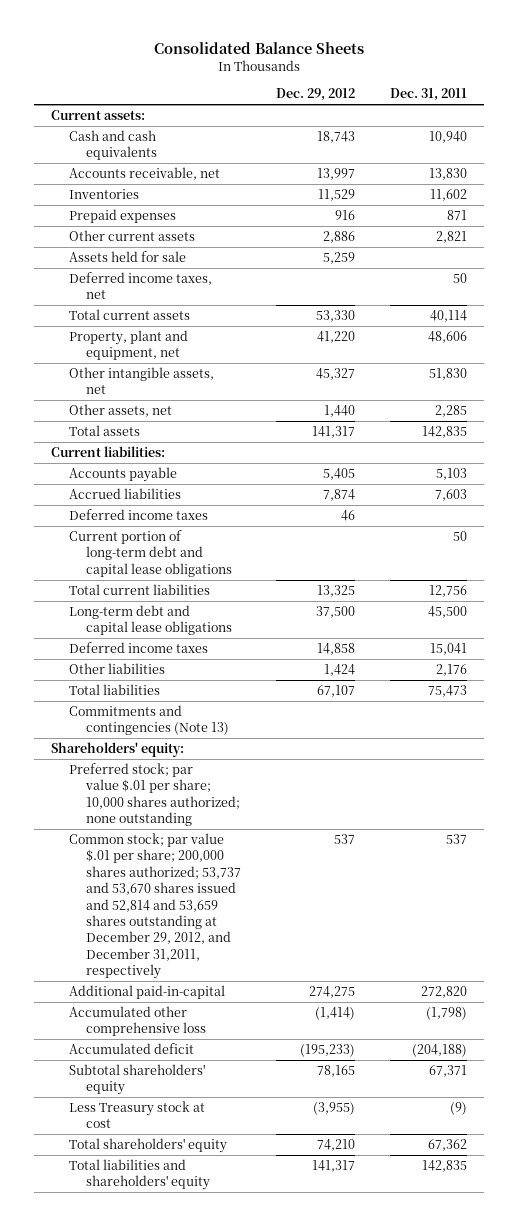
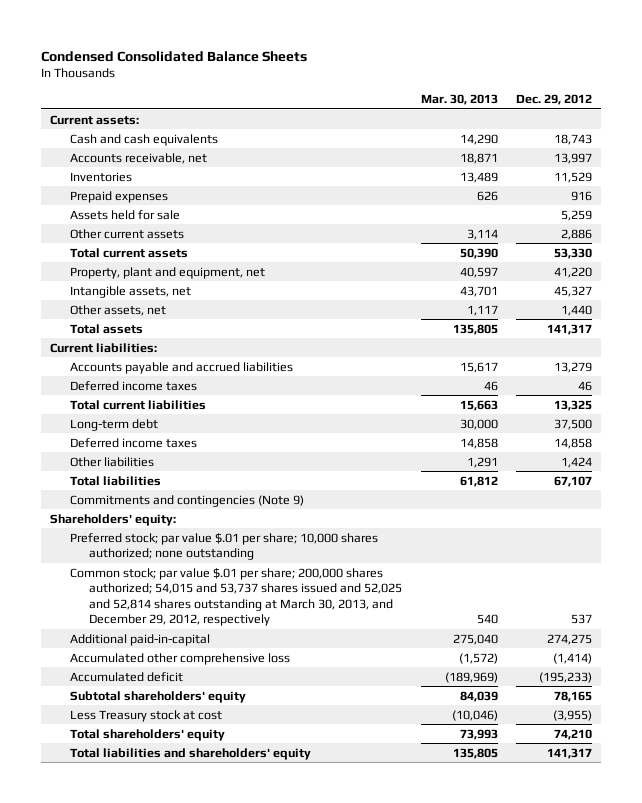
[154,41,365,54] Consolidated Balance Sheets -> [41,50,308,62] Condensed Consolidated Balance Sheets
[389,88,467,102] Dec. 31, 2011 -> none
none -> [420,94,498,106] Mar. 30, 2013
[68,272,212,300] Deferred income taxes, net -> none
[68,230,195,242] Other current assets -> [69,228,184,239] Other current assets
[68,367,214,395] Other intangible assets, net -> [69,285,191,298] Intangible assets, net
[68,467,177,483] Accounts payable -> none
[68,488,181,500] Accrued liabilities -> none
none -> [69,361,293,374] Accounts payable and accrued liabilities
[68,530,232,577] Current portion of long-term debt and capital lease obligations -> none
[68,605,232,636] Long-term debt and capital lease obligations -> [69,418,158,431] Long-term debt
[68,705,229,736] Commitments and contingencies (Note 13) -> [69,494,304,507] Commitments and contingencies (Note 9)
[68,833,241,980] Common stock; par value $.01 per share; 200,000 shares authorized; 53,737 and 53,670 shares issued and 52,814 and 53,659 shares outstanding at December 29, 2012, and December 31,2011, respectively -> [69,567,403,627] Common stock; par value $.01 per share; 200,000 shares authorized; 54,015 and 53,737 shares issued and 52,025 and 52,814 shares outstanding at March 30, 2013, and December 29, 2012, respectively

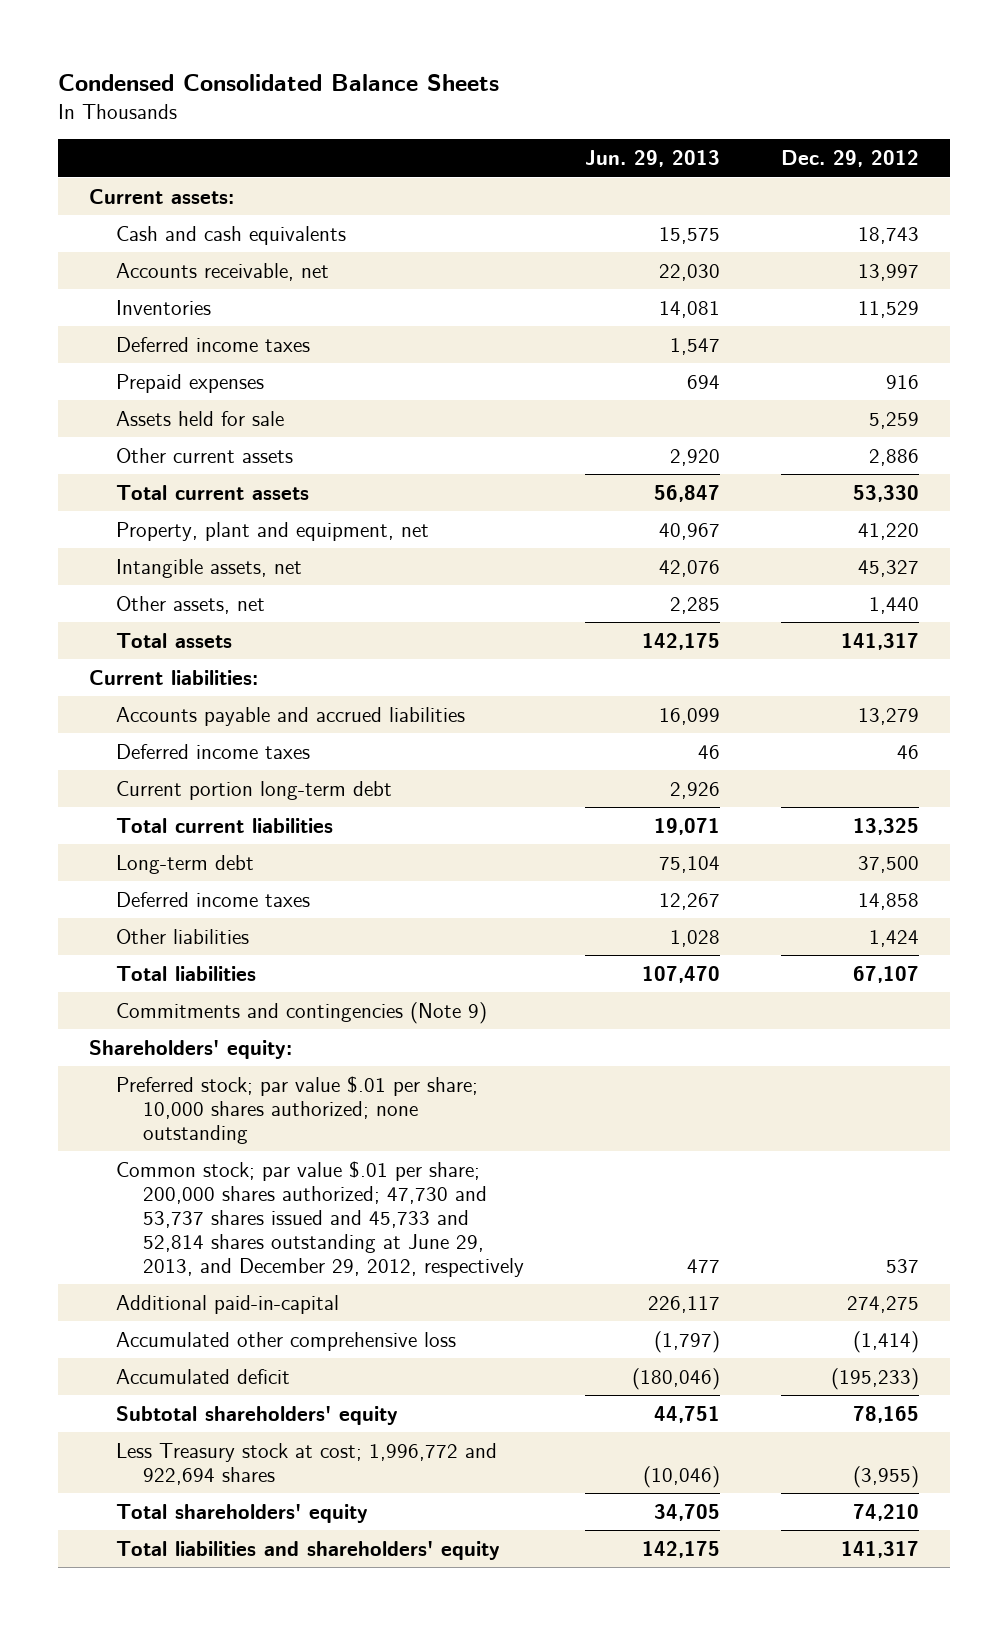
[420,94,498,106] Mar. 30, 2013 -> none
none -> [585,150,721,168] Jun. 29, 2013
none -> [116,336,311,352] Deferred income taxes
none -> [116,780,393,800] Current portion long-term debt
[69,567,403,627] Common stock; par value $.01 per share; 200,000 shares authorized; 54,015 and 53,737 shares issued and 52,025 and 52,814 shares outstanding at March 30, 2013, and December 29, 2012, respectively -> [116,1160,525,1277] Common stock; par value $.01 per share; 200,000 shares authorized; 47,730 and 53,737 shares issued and 45,733 and 52,814 shares outstanding at June 29, 2013, and December 29, 2012, respectively
[69,709,222,722] Less Treasury stock at cost -> [116,1442,498,1485] Less Treasury stock at cost; 1,996,772 and 922,694 shares

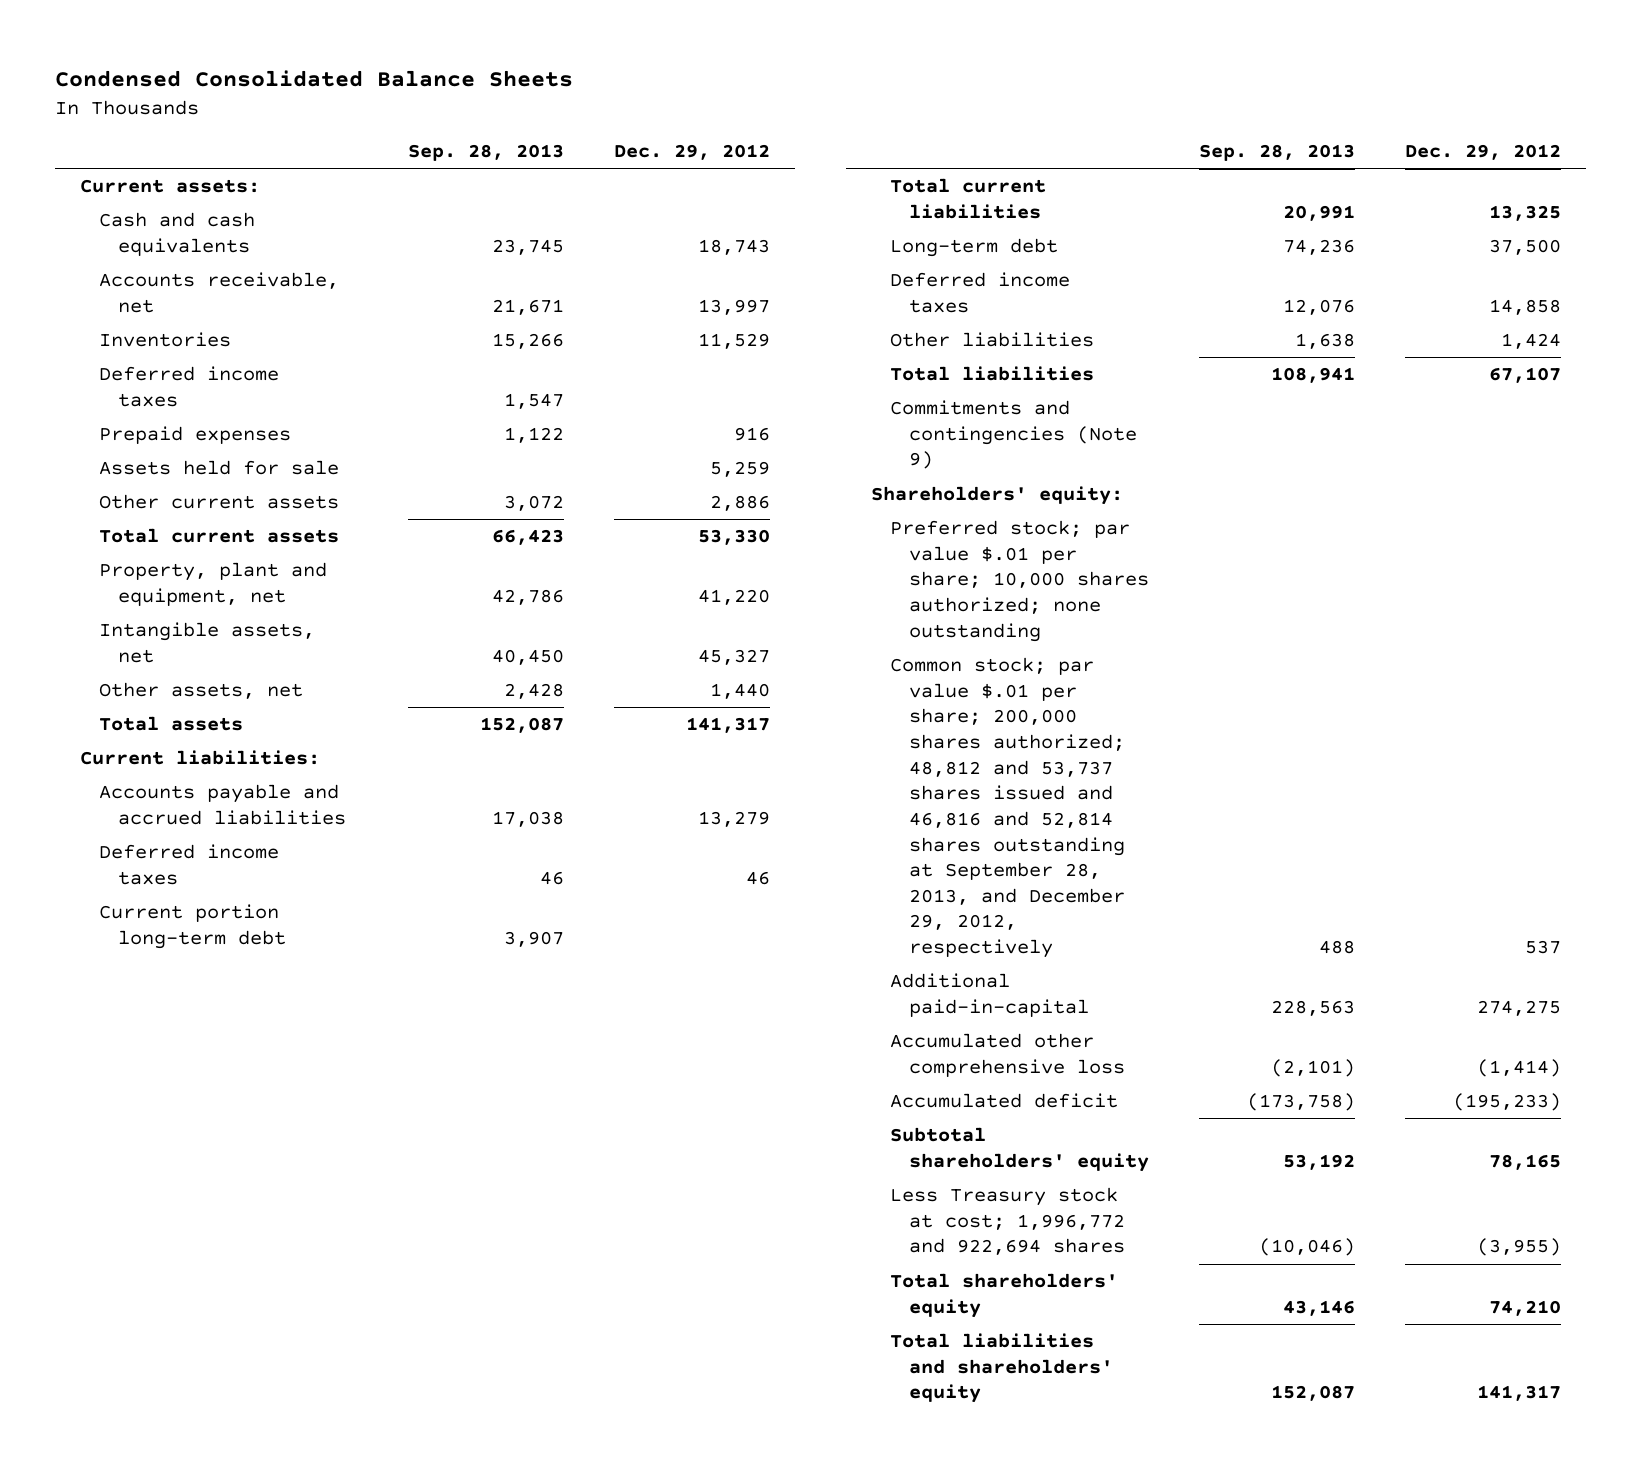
[585,150,721,168] Jun. 29, 2013 -> none
none -> [407,144,564,162] Sep. 28, 2013
[116,1160,525,1277] Common stock; par value $.01 per share; 200,000 shares authorized; 47,730 and 53,737 shares issued and 45,733 and 52,814 shares outstanding at June 29, 2013, and December 29, 2012, respectively -> [889,657,1125,959] Common stock; par value $.01 per share; 200,000 shares authorized; 48,812 and 53,737 shares issued and 46,816 and 52,814 shares outstanding at September 28, 2013, and December 29, 2012, respectively

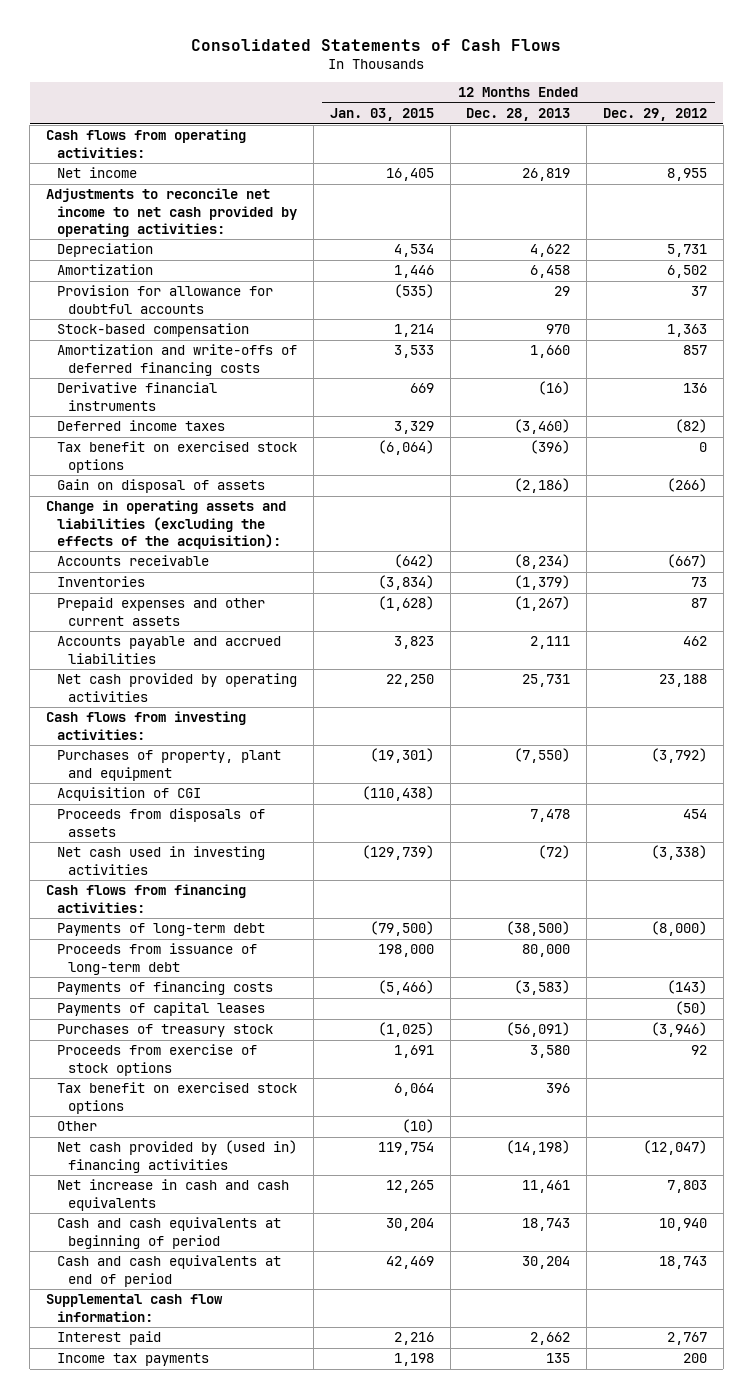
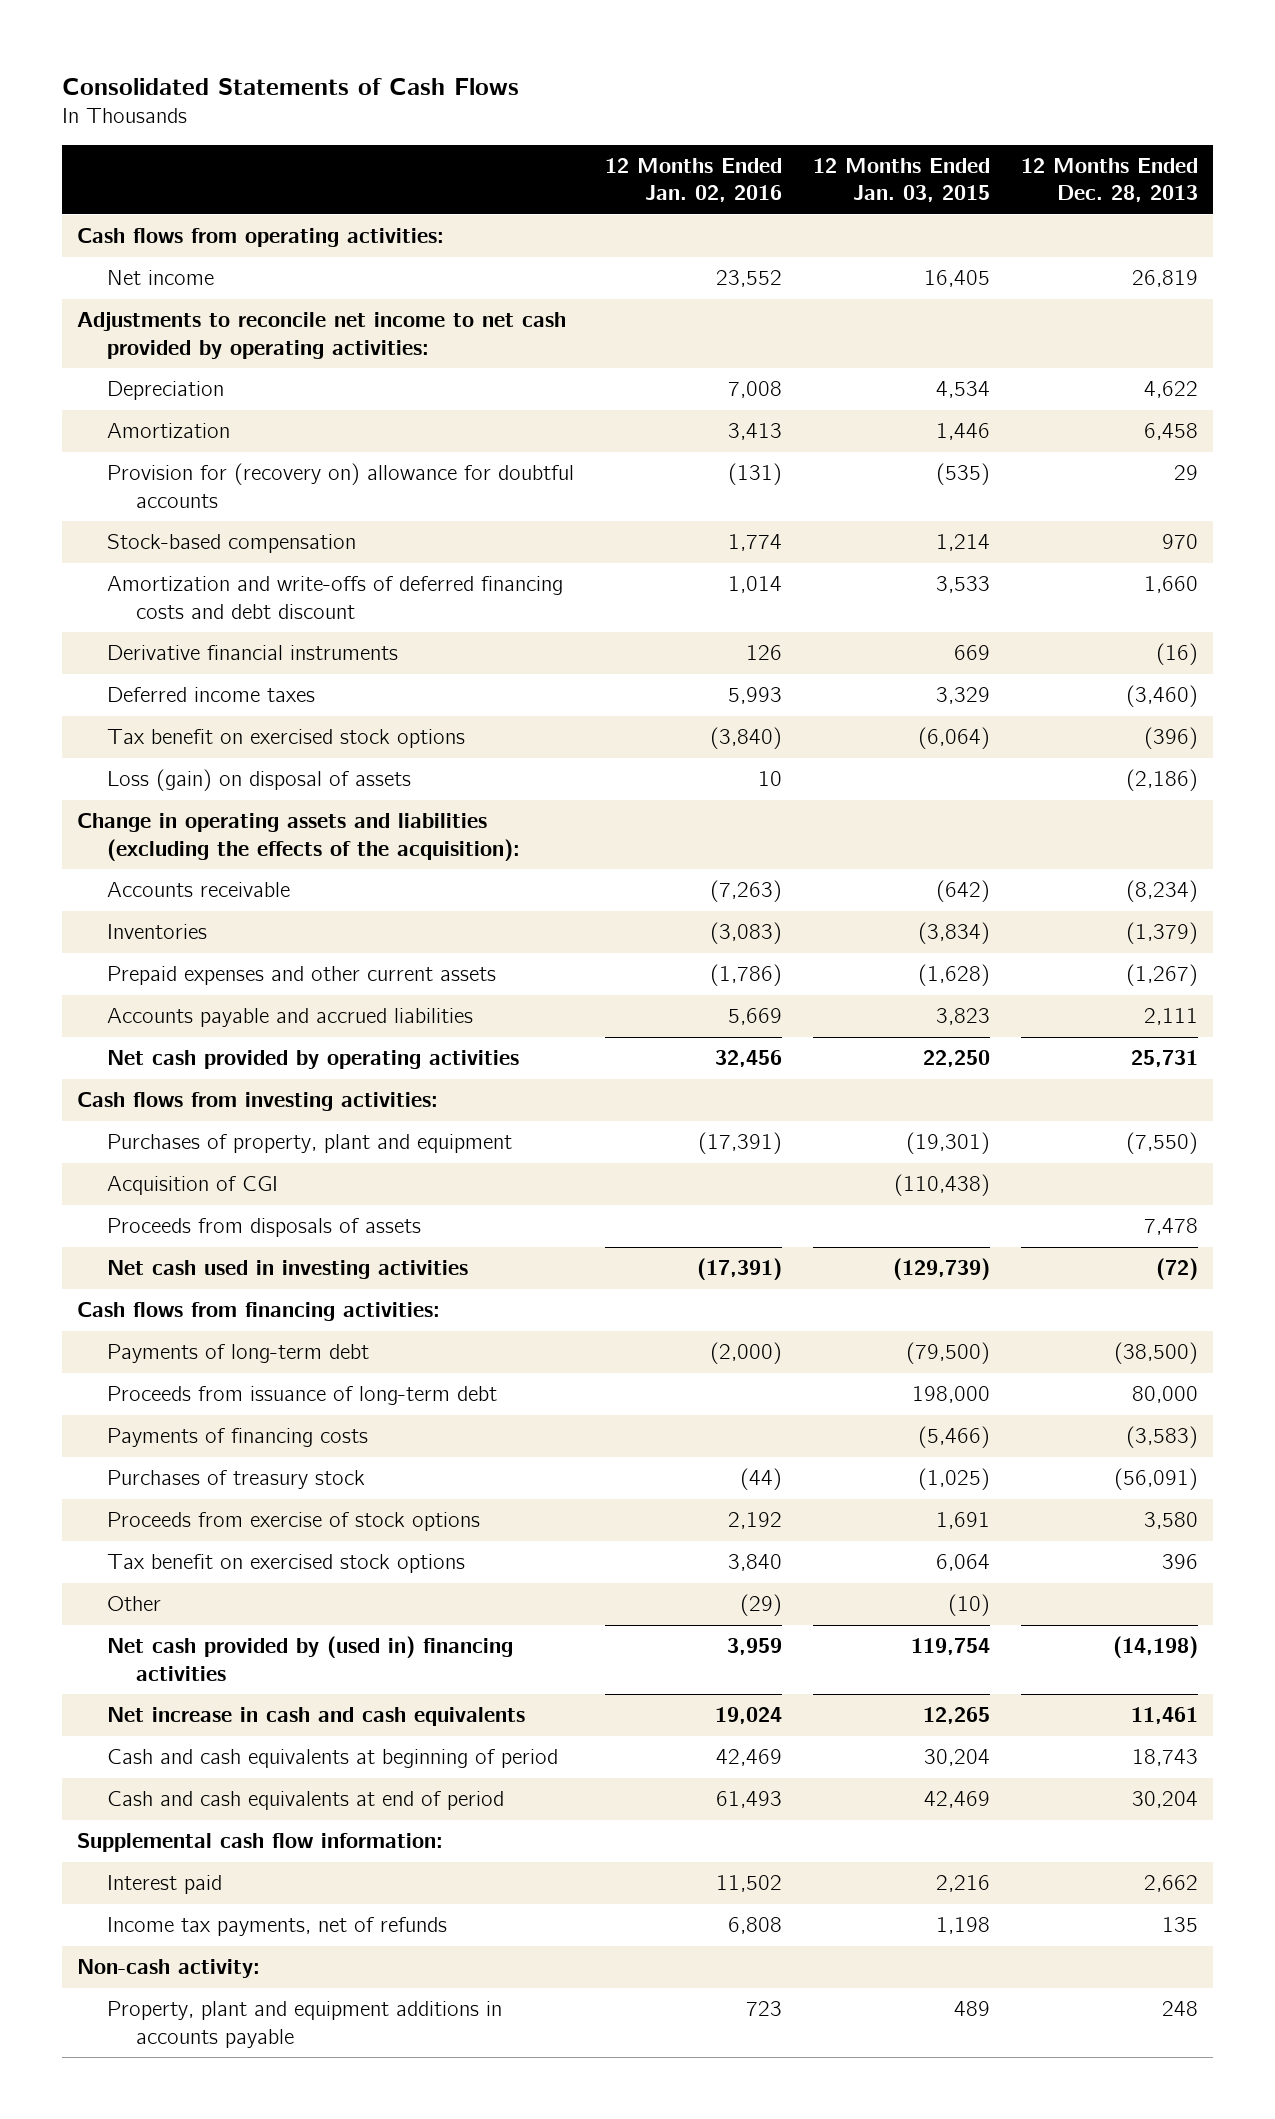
[602,108,707,122] Dec. 29, 2012 -> none
none -> [604,157,782,203] 12 Months Ended Jan. 02, 2016
[57,285,274,314] Provision for allowance for doubtful accounts -> [106,463,574,508] Provision for (recovery on) allowance for doubtful accounts
[57,344,298,376] Amortization and write-offs of deferred financing costs -> [106,576,563,619] Amortization and write-offs of deferred financing costs and debt discount
[57,479,266,494] Gain on disposal of assets -> [106,769,411,792] Loss (gain) on disposal of assets
[57,1002,266,1017] Payments of capital leases -> none
[57,1353,210,1367] Income tax payments -> [106,1917,447,1937] Income tax payments, net of refunds
none -> [77,1959,261,1979] Non-cash activity:
none -> [106,2001,502,2048] Property, plant and equipment additions in accounts payable

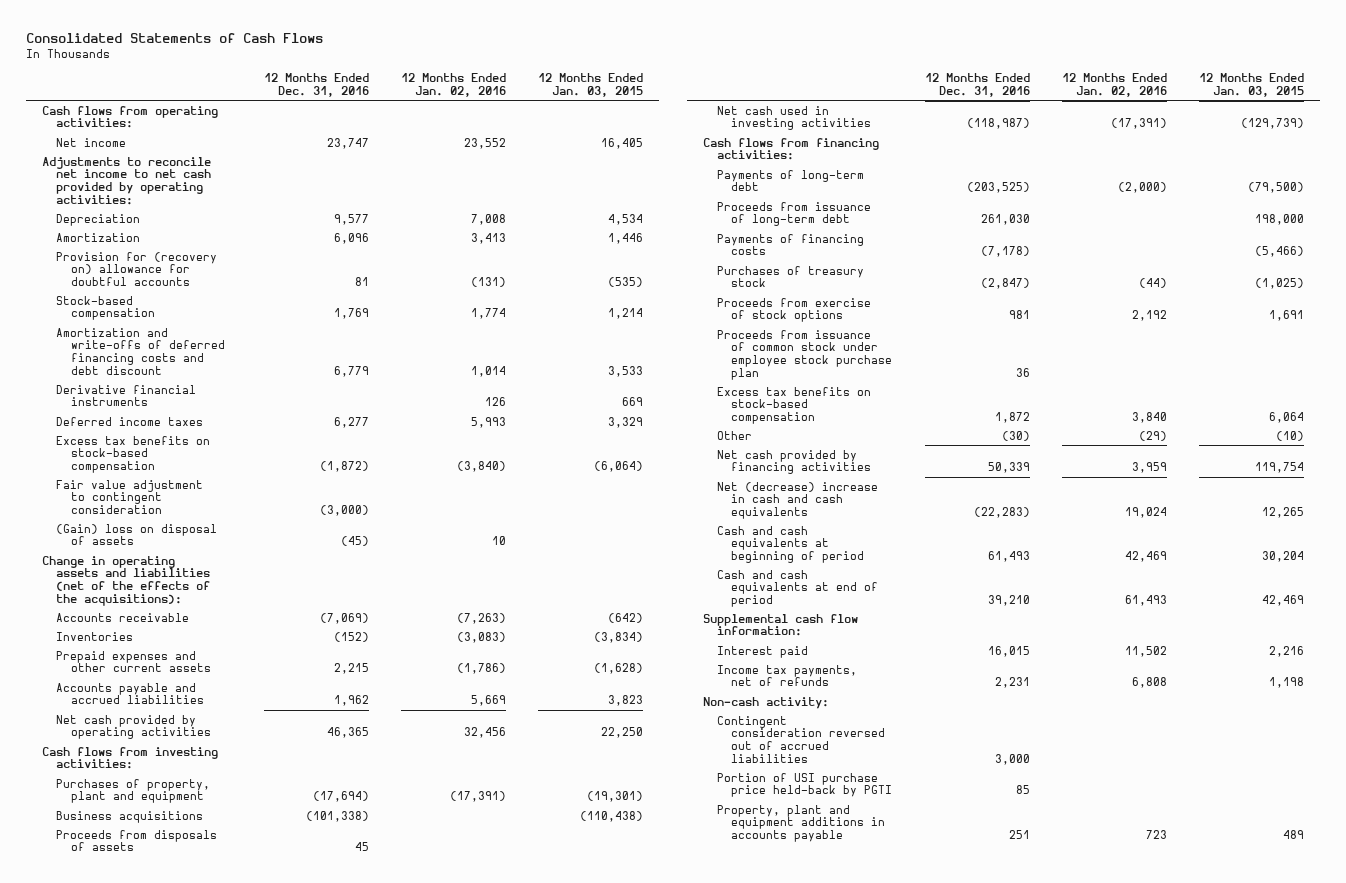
[1020,157,1198,203] 12 Months Ended Dec. 28, 2013 -> none
none -> [263,72,369,97] 12 Months Ended Dec. 31, 2016
[106,729,465,749] Tax benefit on exercised stock options -> [56,435,211,474] Excess tax benefits on stock-based compensation
none -> [56,479,204,515] Fair value adjustment to contingent consideration
[106,769,411,792] Loss (gain) on disposal of assets -> [56,523,218,546] (Gain) loss on disposal of assets
[77,813,520,861] Change in operating assets and liabilities (excluding the effects of the acquisition): -> [42,555,211,606] Change in operating assets and liabilities (net of the effects of the acquisitions):
[106,1176,278,1196] Acquisition of CGI -> [56,810,204,823] Business acquisitions
none -> [717,329,893,380] Proceeds from issuance of common stock under employee stock purchase plan
[106,1554,465,1574] Tax benefit on exercised stock options -> [717,386,872,425] Excess tax benefits on stock-based compensation
[106,1636,513,1681] Net cash provided by (used in) financing activities -> [717,449,872,475] Net cash provided by financing activities
[106,1707,525,1727] Net increase in cash and cash equivalents -> [717,481,879,520] Net (decrease) increase in cash and cash equivalents
none -> [717,715,886,763] Contingent consideration reversed out of accrued liabilities
none -> [717,772,893,798] Portion of USI purchase price held-back by PGTI

